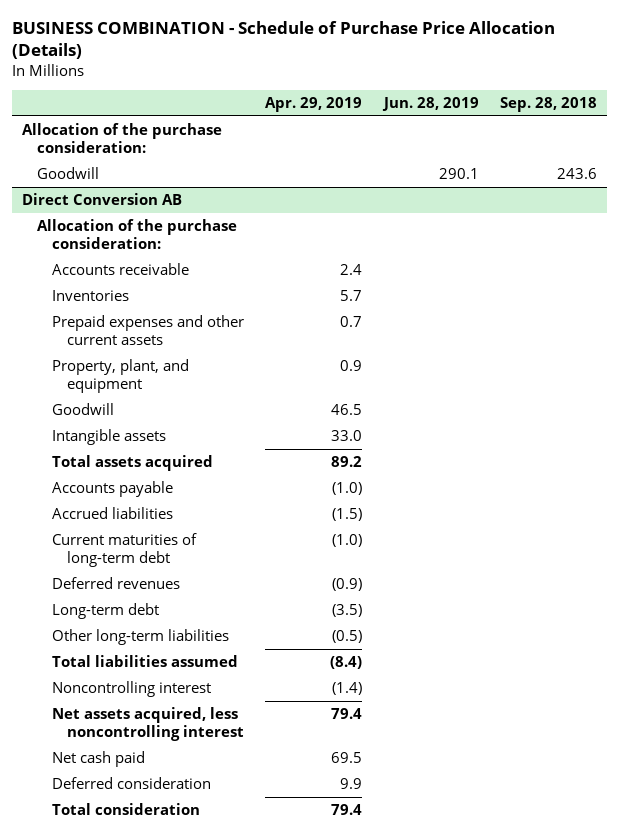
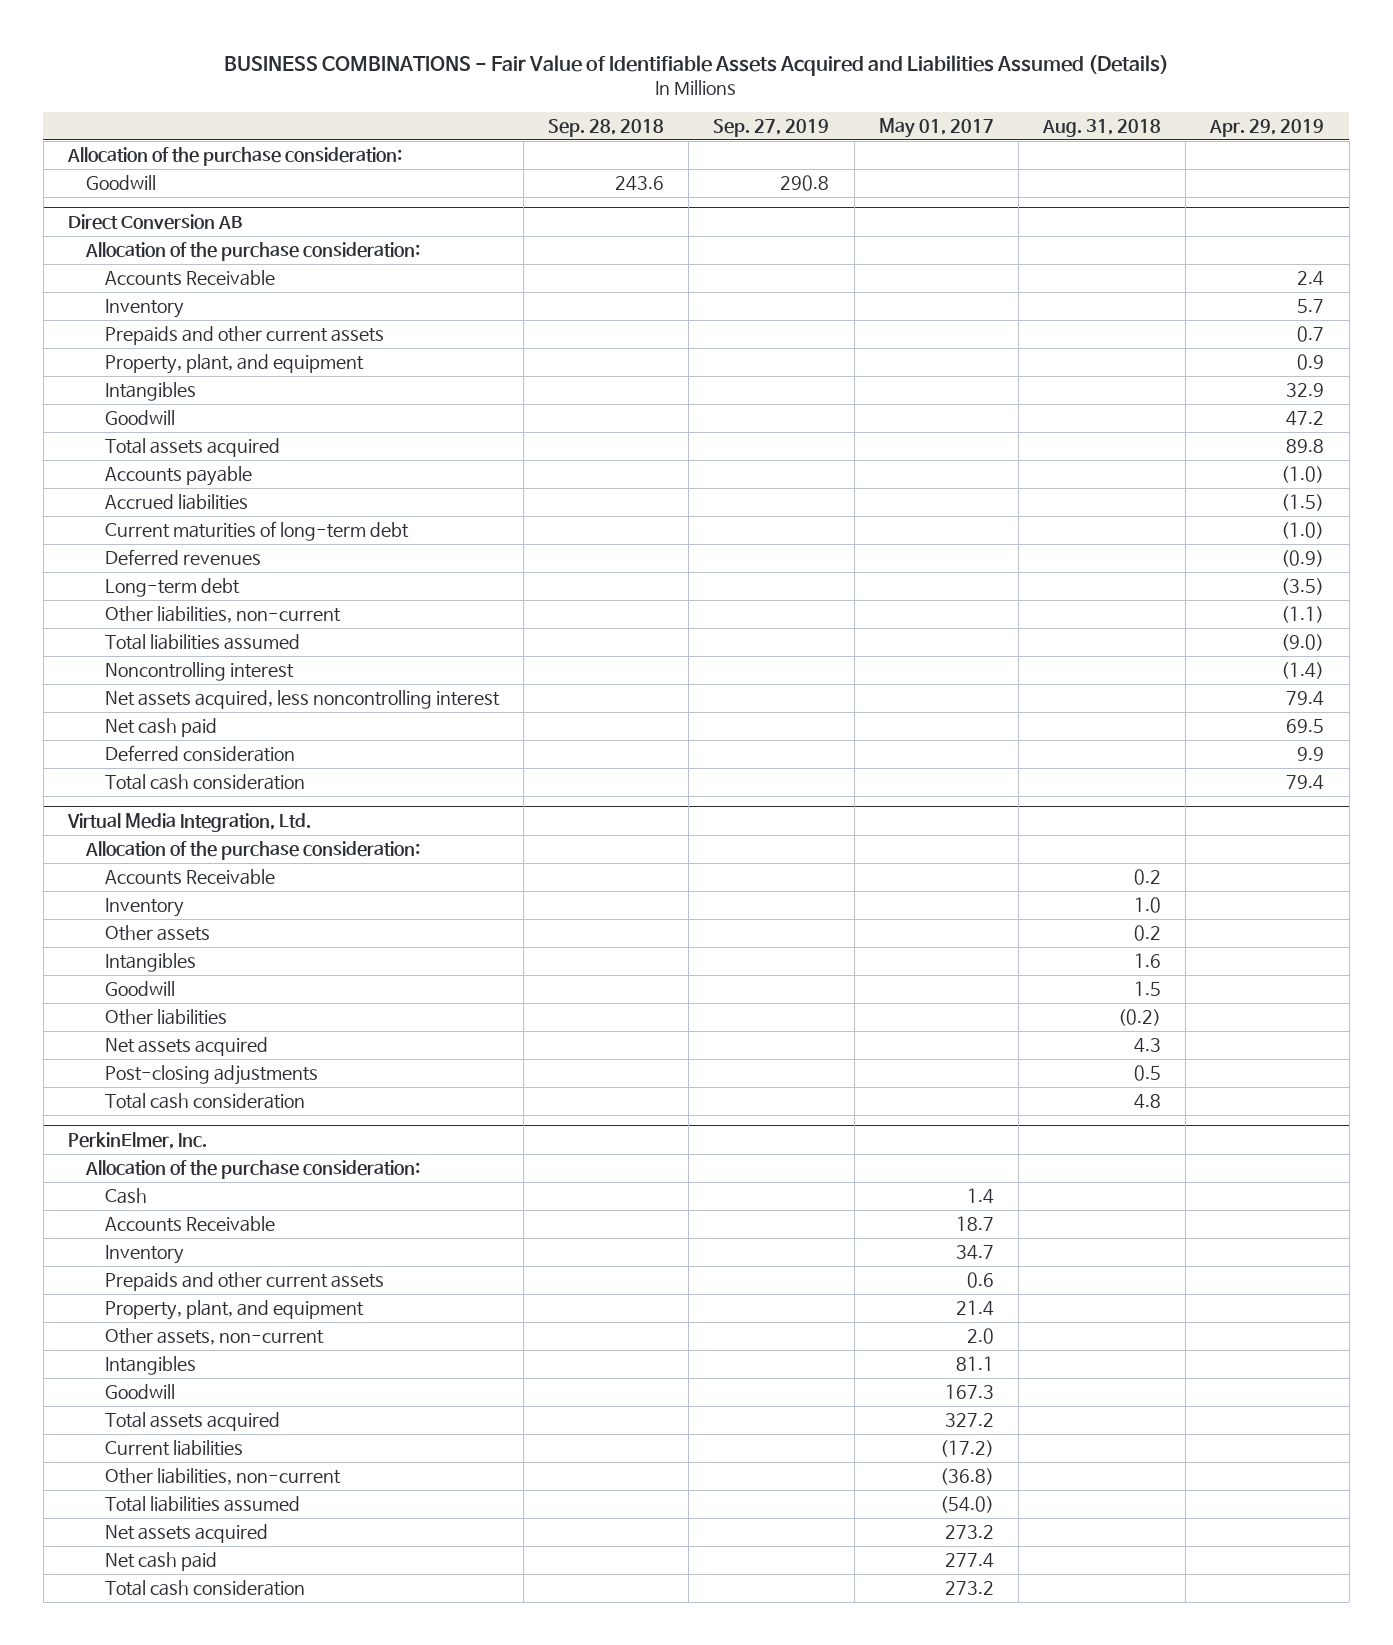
[11,21,555,60] BUSINESS COMBINATION - Schedule of Purchase Price Allocation (Details) -> [224,54,1170,76] BUSINESS COMBINATIONS - Fair Value of Identifiable Assets Acquired and Liabilities Assumed (Details)
[381,96,479,111] Jun. 28, 2019 -> none
none -> [713,118,830,137] Sep. 27, 2019
none -> [878,117,994,138] May 01, 2017
none -> [1042,118,1162,137] Aug. 31, 2018
[52,262,190,275] Accounts receivable -> [104,270,275,287] Accounts Receivable
[52,289,130,301] Inventories -> [104,299,184,319] Inventory
[52,314,245,345] Prepaid expenses and other current assets -> [104,326,384,346] Prepaids and other current assets
[52,428,167,445] Intangible assets -> none
none -> [104,382,196,402] Intangibles
[331,403,363,415] 46.5 -> [1286,411,1325,427] 47.2
[331,455,363,467] 89.2 -> [1286,439,1325,454] 89.8
[52,628,230,645] Other long-term liabilities -> [104,606,341,624] Other liabilities, non-current
[332,629,363,643] (0.5) -> [1281,606,1325,624] (1.1)
[330,655,363,669] (8.4) -> [1281,634,1325,652] (9.0)
[52,802,201,815] Total consideration -> [104,774,305,791] Total cash consideration
none -> [67,813,312,833] Virtual Media Integration, Ltd.
none -> [85,841,421,861] Allocation of the purchase consideration:
none -> [104,869,275,886] Accounts Receivable
none -> [104,898,184,918] Inventory
none -> [104,925,210,942] Other assets
none -> [104,953,196,973] Intangibles
none -> [104,981,175,997] Goodwill
none -> [104,1009,227,1026] Other liabilities
none -> [104,1037,268,1057] Net assets acquired
none -> [104,1065,318,1086] Post-closing adjustments
none -> [104,1093,305,1110] Total cash consideration
none -> [68,1132,208,1150] PerkinElmer, Inc.
none -> [85,1160,421,1180] Allocation of the purchase consideration:
none -> [104,1188,147,1205] Cash
none -> [104,1216,275,1233] Accounts Receivable
none -> [104,1245,184,1265] Inventory
none -> [104,1272,384,1292] Prepaids and other current assets
none -> [104,1300,364,1321] Property, plant, and equipment
none -> [104,1328,324,1346] Other assets, non-current
none -> [104,1356,196,1376] Intangibles
none -> [104,1384,175,1400] Goodwill
none -> [104,1412,280,1432] Total assets acquired
none -> [104,1440,243,1457] Current liabilities
none -> [104,1468,341,1486] Other liabilities, non-current
none -> [104,1496,300,1513] Total liabilities assumed
none -> [104,1524,268,1544] Net assets acquired
none -> [104,1552,217,1572] Net cash paid
none -> [104,1580,305,1597] Total cash consideration

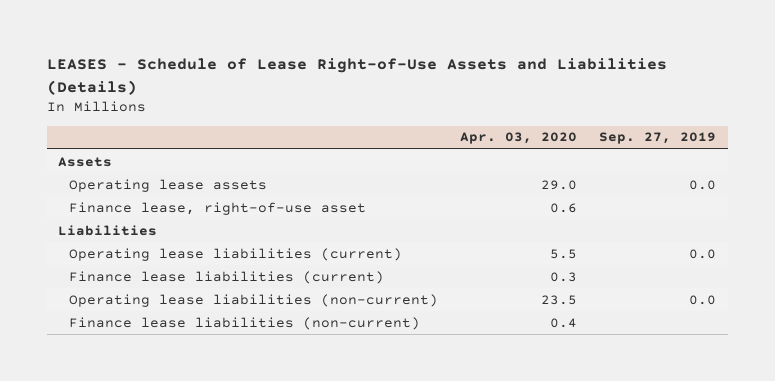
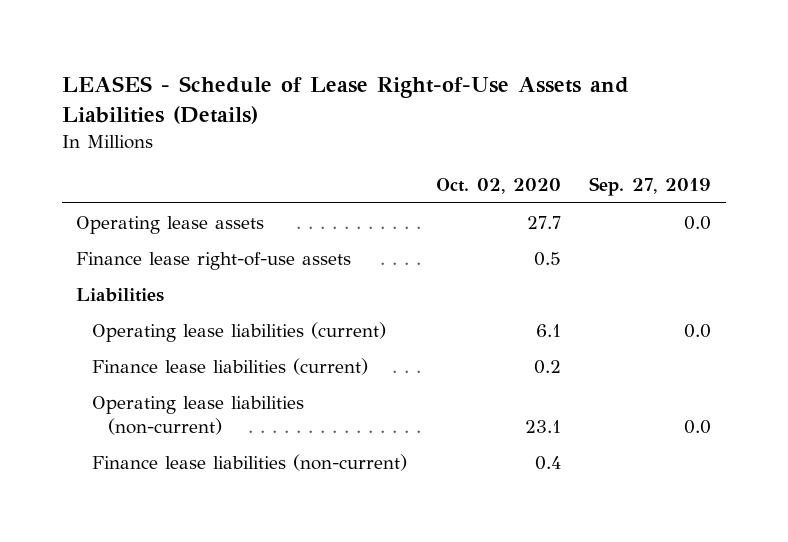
[460,132,578,145] Apr. 03, 2020 -> none
none -> [435,178,561,195] Oct. 02, 2020
[58,156,113,167] Assets -> none
[69,201,367,215] Finance lease, right-of-use asset -> [76,251,352,270] Finance lease right-of-use assets

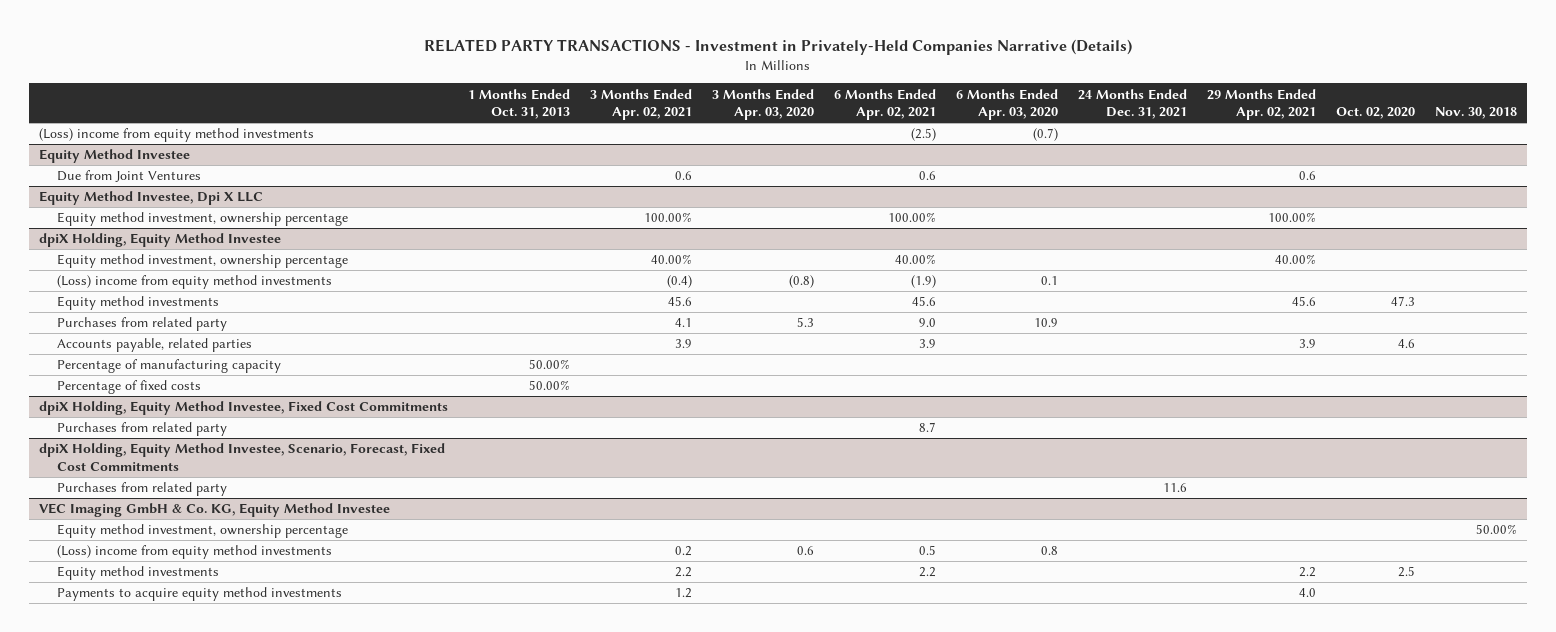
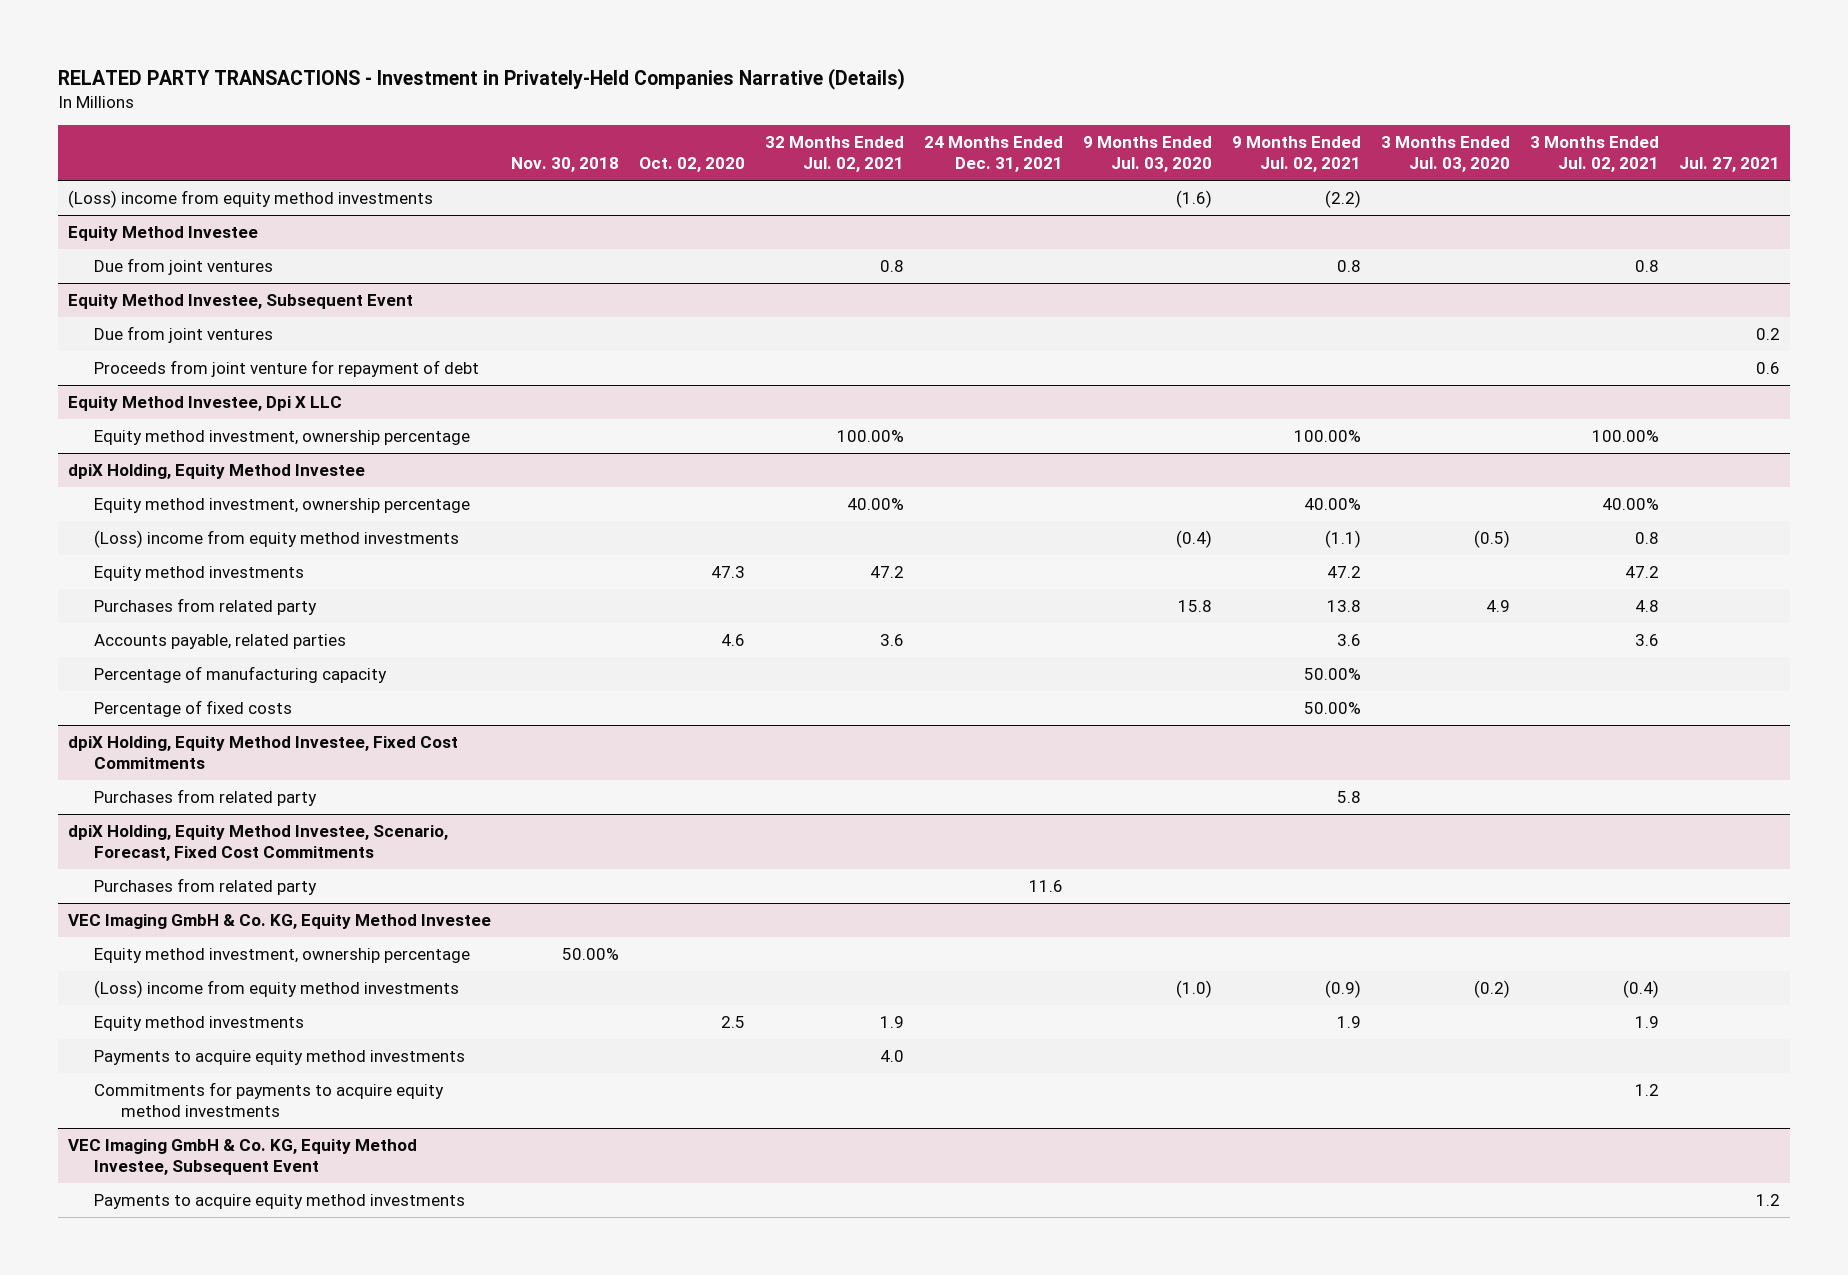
[467,88,570,120] 1 Months Ended Oct. 31, 2013 -> none
[589,88,692,121] 3 Months Ended Apr. 02, 2021 -> none
[711,88,814,121] 3 Months Ended Apr. 03, 2020 -> none
[833,88,936,121] 6 Months Ended Apr. 02, 2021 -> none
[955,88,1058,121] 6 Months Ended Apr. 03, 2020 -> none
[1206,88,1316,121] 29 Months Ended Apr. 02, 2021 -> none
none -> [765,136,905,172] 32 Months Ended Jul. 02, 2021
none -> [1082,136,1212,172] 9 Months Ended Jul. 03, 2020
none -> [1231,136,1361,172] 9 Months Ended Jul. 02, 2021
none -> [1380,136,1510,172] 3 Months Ended Jul. 03, 2020
none -> [1529,136,1659,172] 3 Months Ended Jul. 02, 2021
none -> [1678,156,1780,172] Jul. 27, 2021
[56,170,201,183] Due from Joint Ventures -> [94,258,274,276] Due from joint ventures
none -> [68,294,414,310] Equity Method Investee, Subsequent Event
none -> [94,326,274,344] Due from joint ventures
none -> [94,360,480,378] Proceeds from joint venture for repayment of debt
none -> [94,1082,445,1117] Commitments for payments to acquire equity method investments
none -> [68,1139,418,1175] VEC Imaging GmbH & Co. KG, Equity Method Investee, Subsequent Event
none -> [94,1194,466,1210] Payments to acquire equity method investments

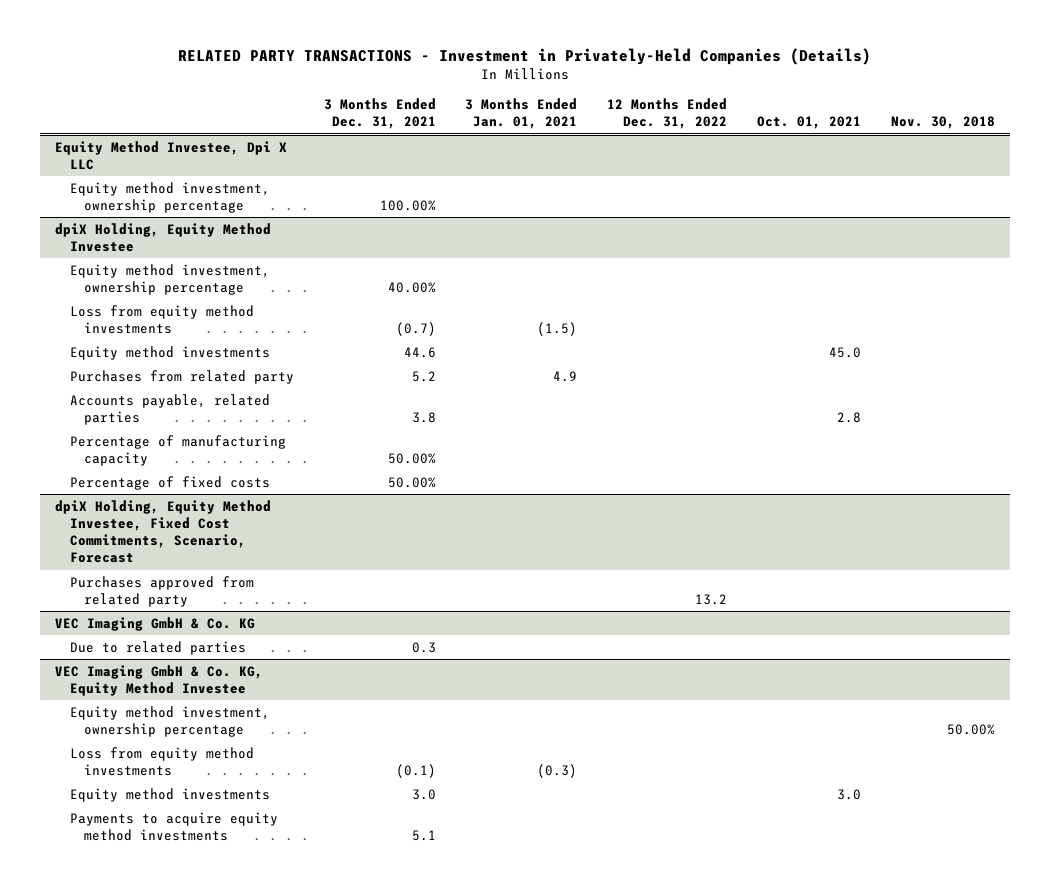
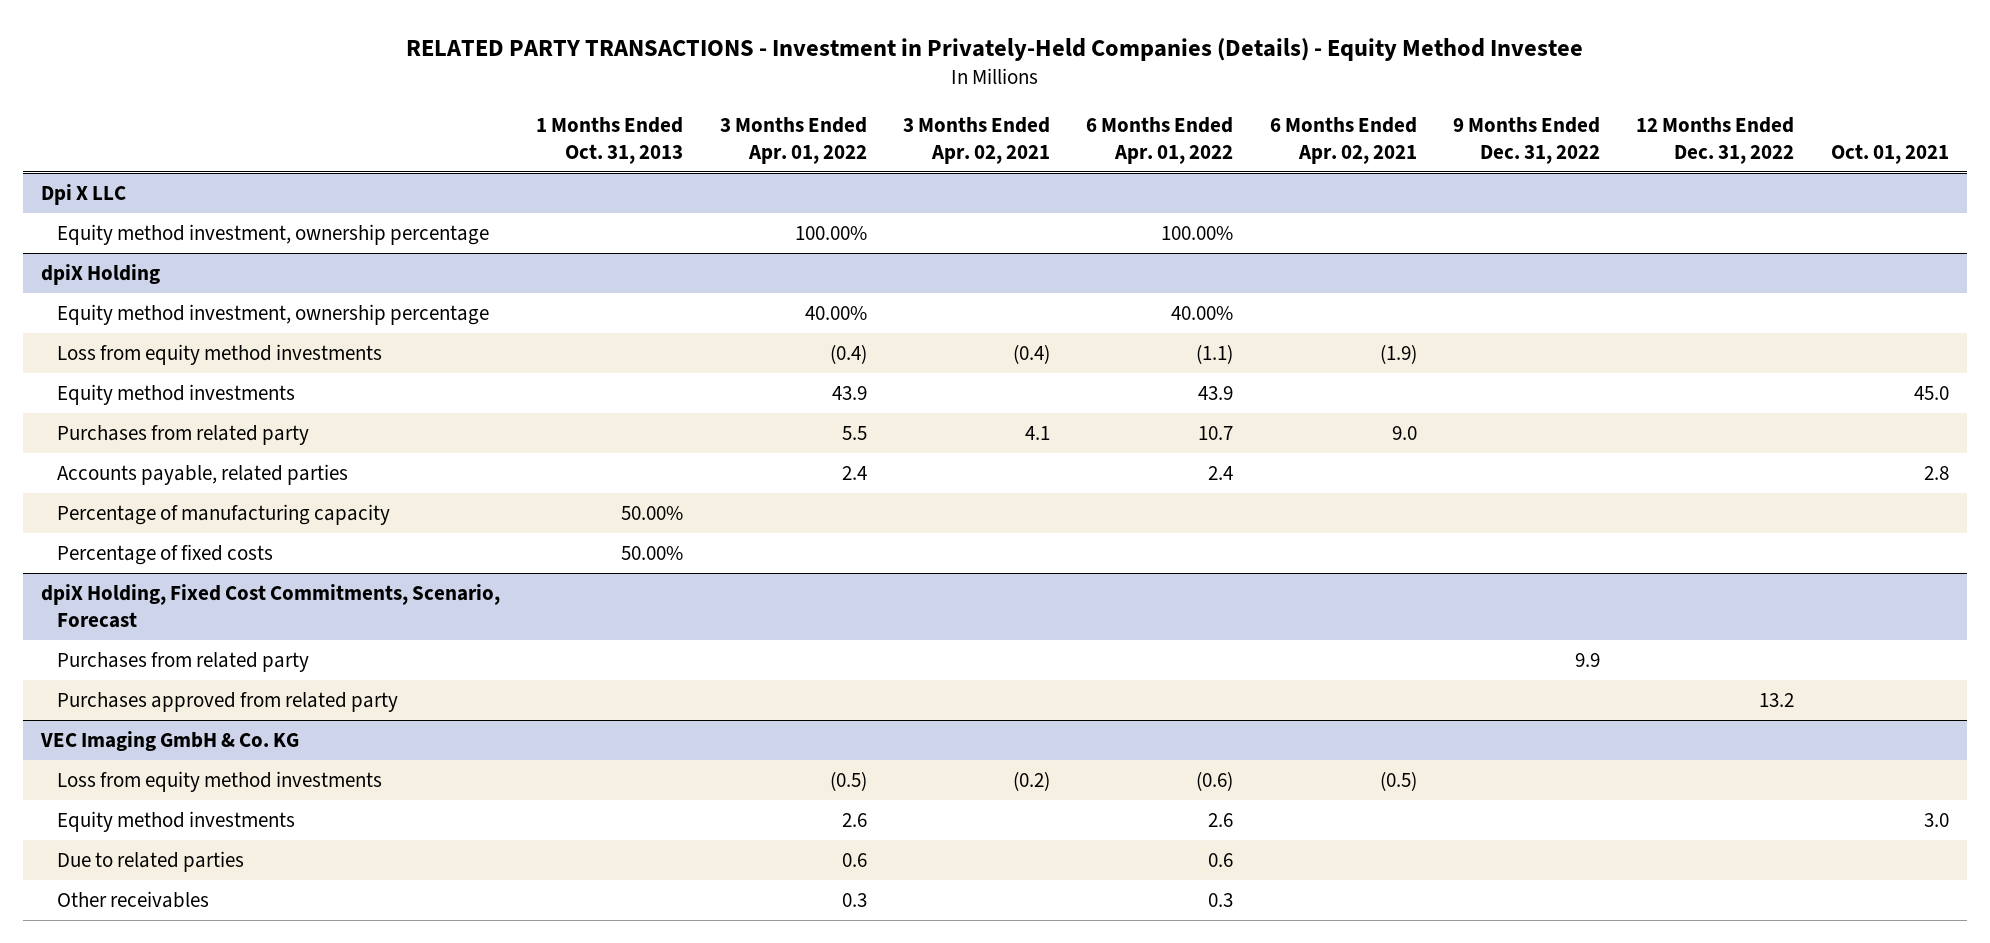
[178,48,872,66] RELATED PARTY TRANSACTIONS - Investment in Privately-Held Companies (Details) -> [405,37,1583,61] RELATED PARTY TRANSACTIONS - Investment in Privately-Held Companies (Details) - Equity Method Investee
[323,98,436,130] 3 Months Ended Dec. 31, 2021 -> none
[465,98,578,130] 3 Months Ended Jan. 01, 2021 -> none
[890,116,995,130] Nov. 30, 2018 -> none
none -> [536,117,684,164] 1 Months Ended Oct. 31, 2013
none -> [719,117,867,164] 3 Months Ended Apr. 01, 2022
none -> [903,117,1051,164] 3 Months Ended Apr. 02, 2021
none -> [1086,117,1234,164] 6 Months Ended Apr. 01, 2022
none -> [1269,117,1417,164] 6 Months Ended Apr. 02, 2021
none -> [1453,117,1601,164] 9 Months Ended Dec. 31, 2022
[55,140,288,170] Equity Method Investee, Dpi X LLC -> [41,184,127,206] Dpi X LLC
[55,222,272,252] dpiX Holding, Equity Method Investee -> [41,264,161,286] dpiX Holding
[55,499,272,564] dpiX Holding, Equity Method Investee, Fixed Cost Commitments, Scenario, Forecast -> [41,584,501,628] dpiX Holding, Fixed Cost Commitments, Scenario, Forecast
none -> [57,652,310,673] Purchases from related party
none -> [57,771,383,793] Loss from equity method investments
none -> [57,811,296,833] Equity method investments
[55,664,264,696] VEC Imaging GmbH & Co. KG, Equity Method Investee -> none
[69,705,270,737] Equity method investment, ownership percentage -> none
[69,746,254,776] Loss from equity method investments -> none
[69,787,270,802] Equity method investments -> none
[69,811,278,841] Payments to acquire equity method investments -> none
none -> [57,891,210,909] Other receivables

